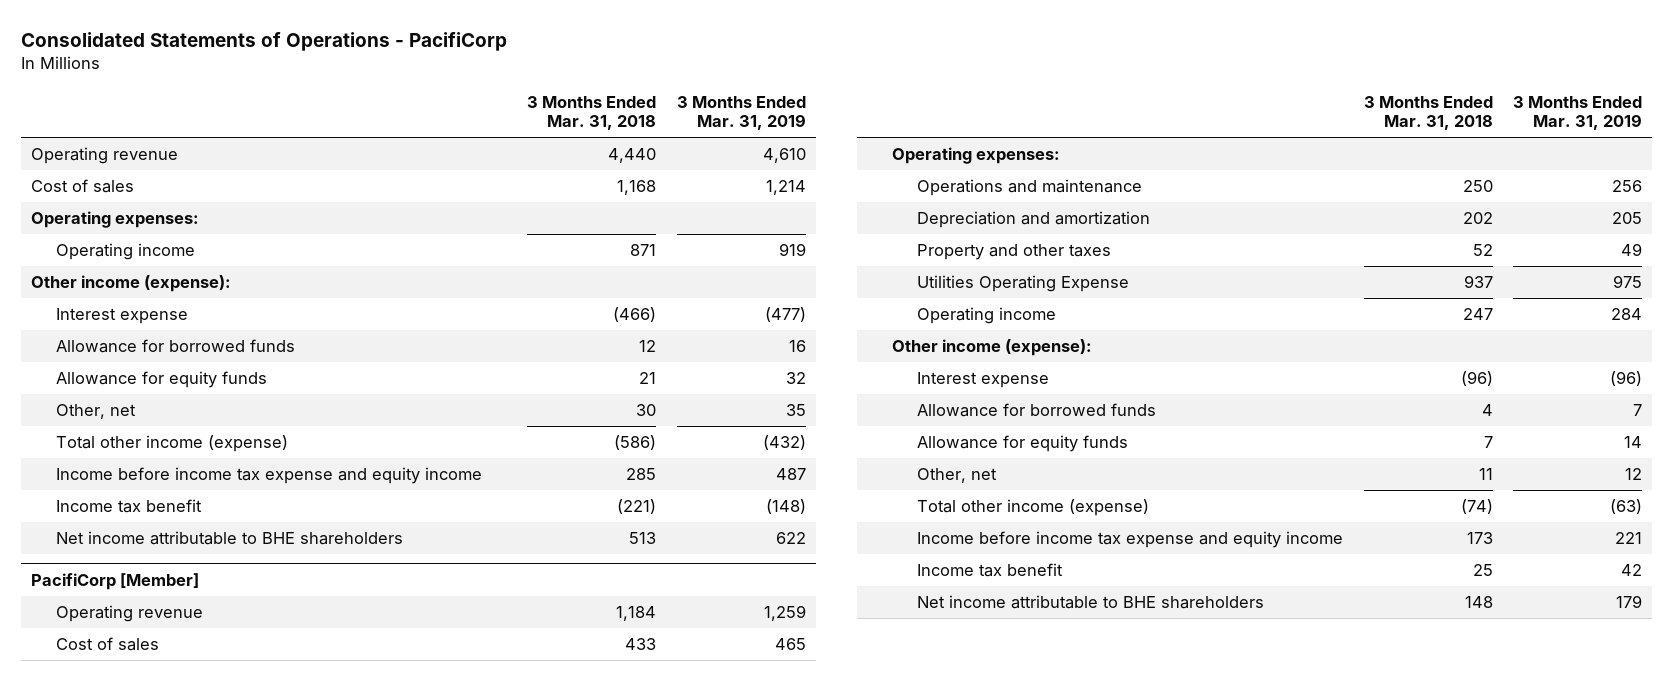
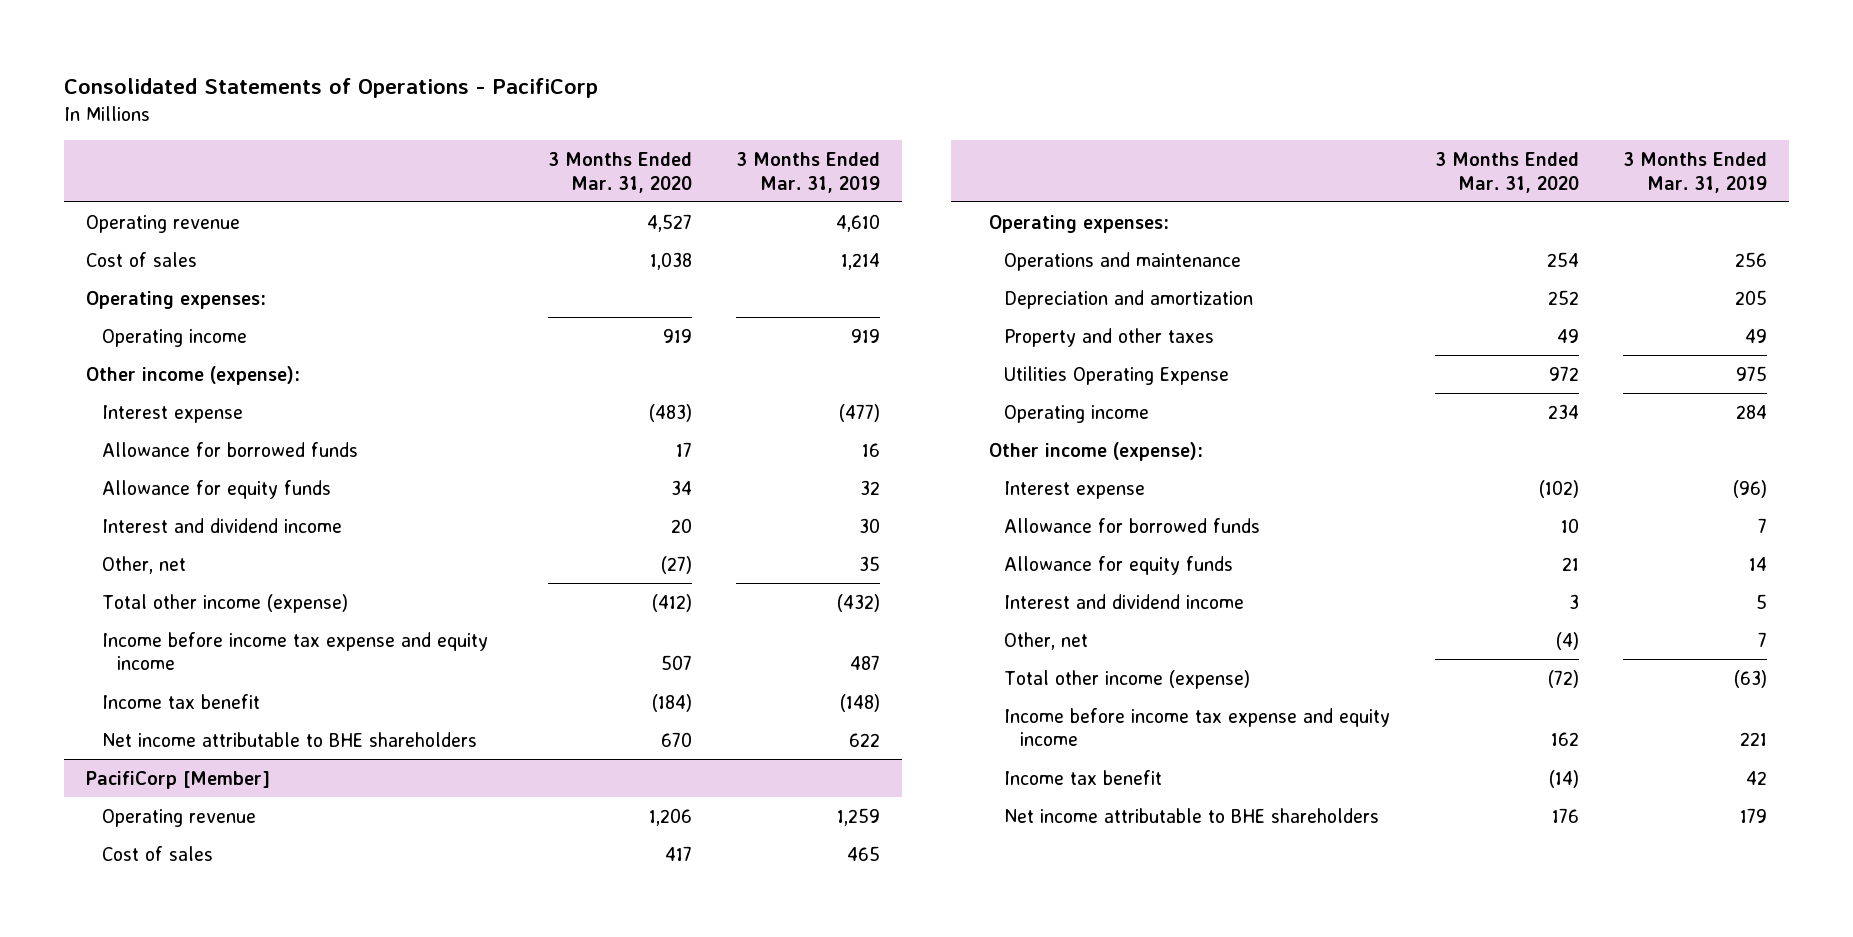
[527,95,657,131] 3 Months Ended Mar. 31, 2018 -> none
none -> [547,151,692,193] 3 Months Ended Mar. 31, 2020
none -> [101,517,342,533] Interest and dividend income
none -> [1004,593,1245,609] Interest and dividend income
[1625,467,1643,480] 12 -> [1757,631,1767,647] 7

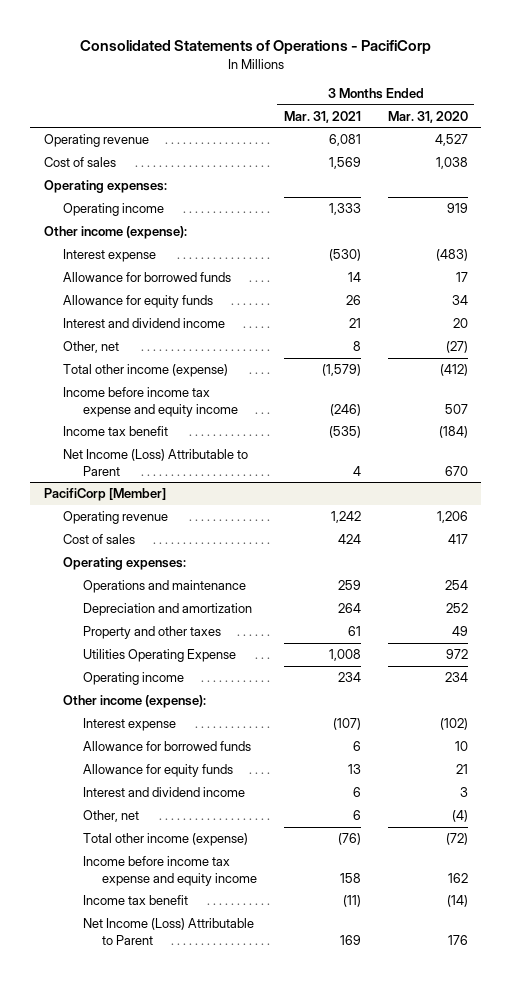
[736,151,881,193] 3 Months Ended Mar. 31, 2019 -> none
none -> [283,110,361,123] Mar. 31, 2021
[101,731,477,747] Net income attributable to BHE shareholders -> [63,449,249,476] Net Income (Loss) Attributable to Parent
[1004,807,1380,823] Net income attributable to BHE shareholders -> [82,918,254,945] Net Income (Loss) Attributable to Parent

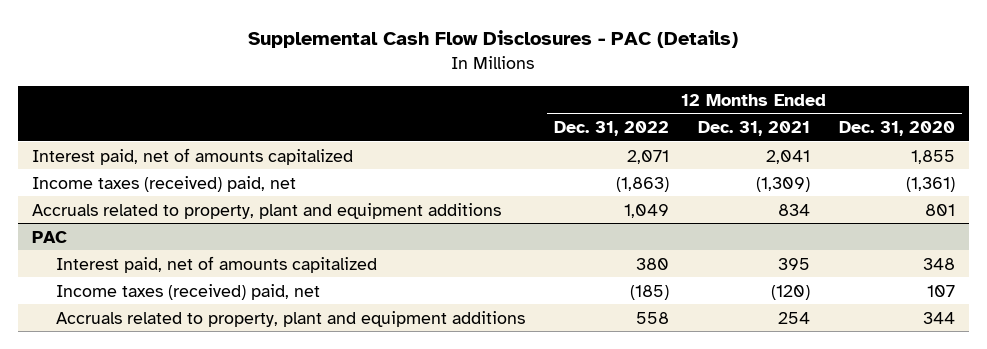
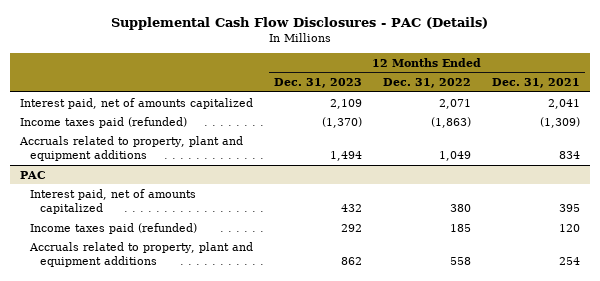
[838,120,955,136] Dec. 31, 2020 -> none
none -> [273,77,362,88] Dec. 31, 2023
[32,175,297,192] Income taxes (received) paid, net -> [20,116,188,128] Income taxes paid (refunded)
[55,283,320,300] Income taxes (received) paid, net -> [30,222,198,234] Income taxes paid (refunded)
[629,284,669,300] (185) -> [449,223,471,232] 185
[770,284,810,300] (120) -> [558,223,580,232] 120

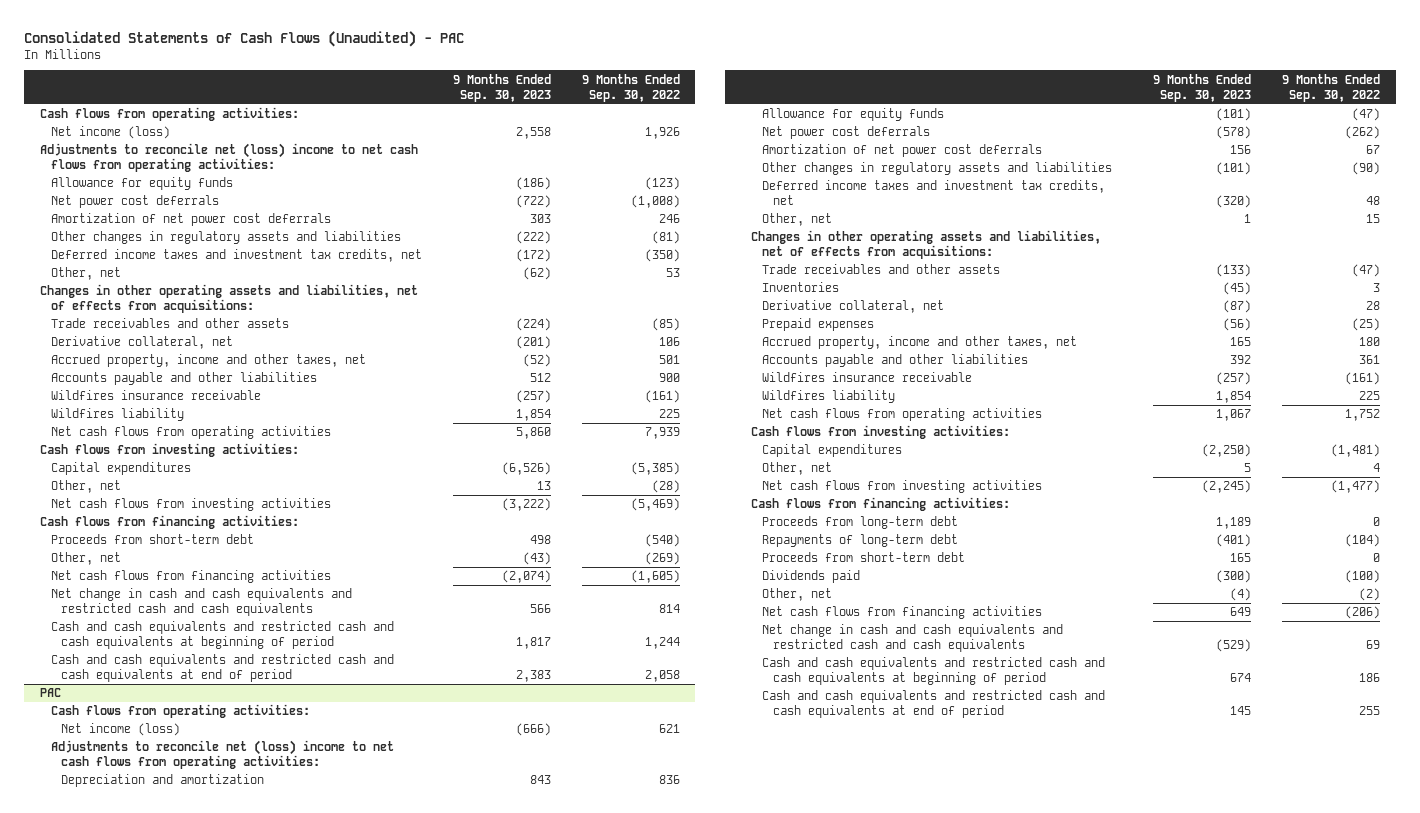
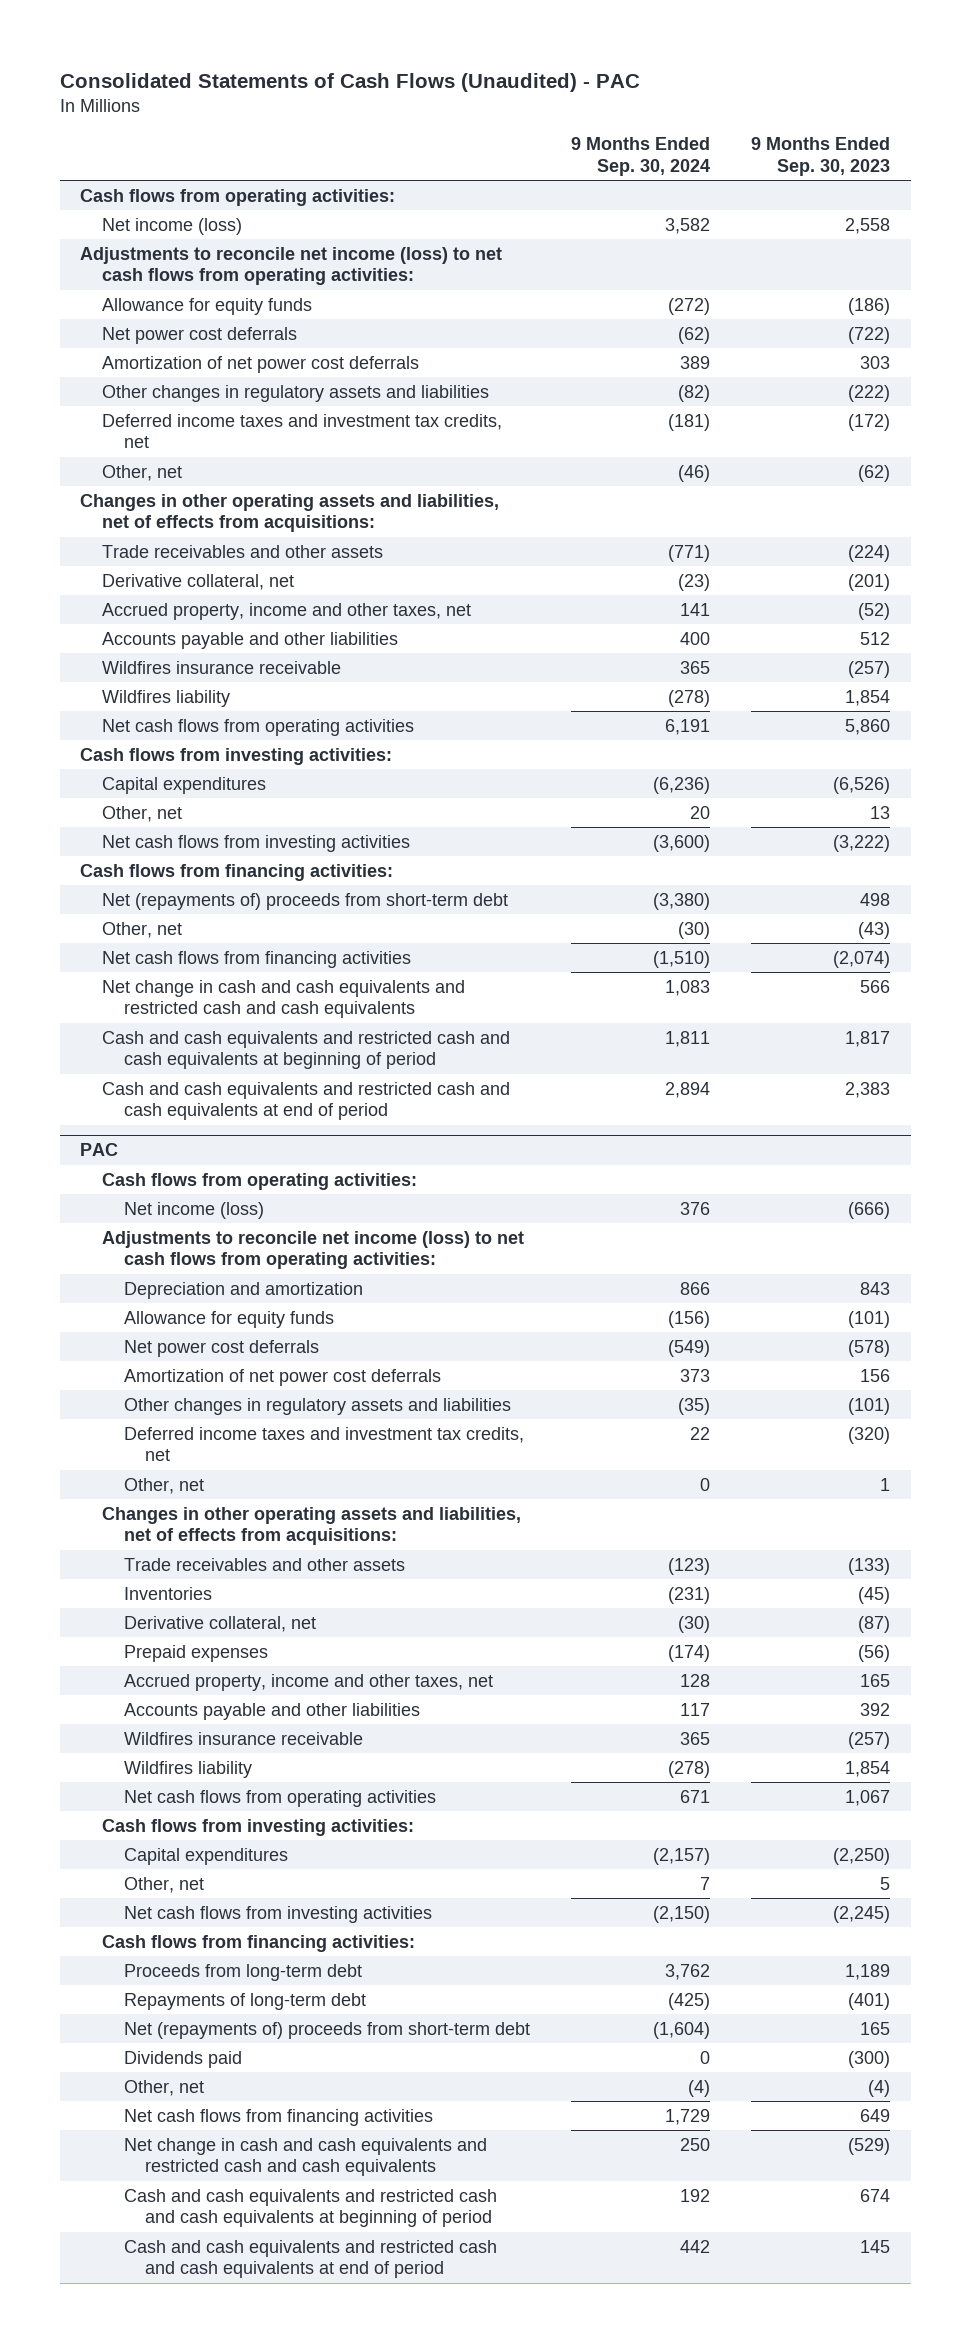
[581,73,680,102] 9 Months Ended Sep. 30, 2022 -> none
none -> [570,137,710,176] 9 Months Ended Sep. 30, 2024
[39,143,418,173] Adjustments to reconcile net (loss) income to net cash flows from operating activities: -> [80,246,503,286] Adjustments to reconcile net income (loss) to net cash flows from operating activities:
[50,534,254,545] Proceeds from short-term debt -> [102,892,509,910] Net (repayments of) proceeds from short-term debt
[50,740,394,770] Adjustments to reconcile net (loss) income to net cash flows from operating activities: -> [102,1230,525,1270] Adjustments to reconcile net income (loss) to net cash flows from operating activities:
[761,552,965,563] Proceeds from short-term debt -> [123,2021,530,2039] Net (repayments of) proceeds from short-term debt

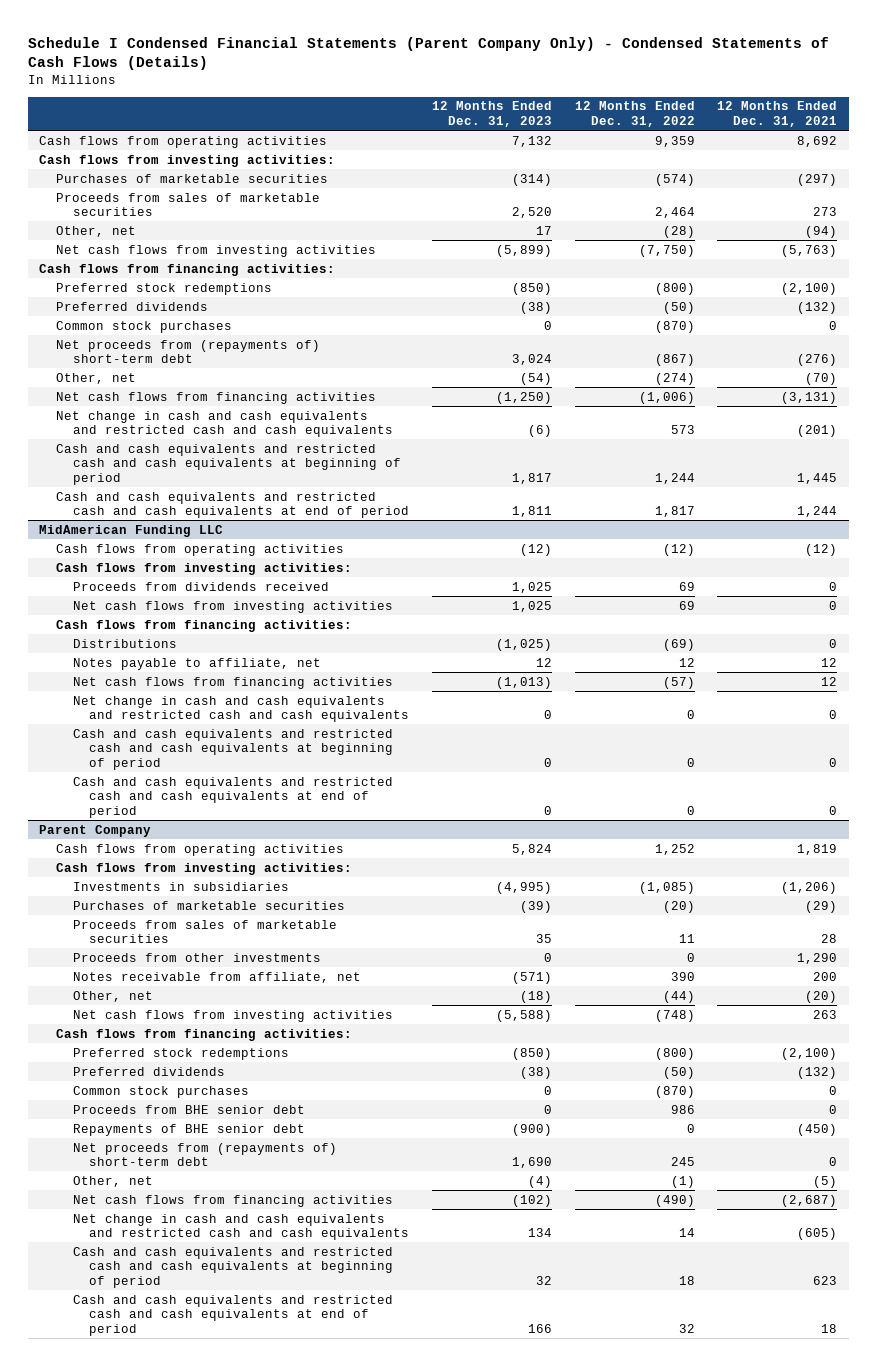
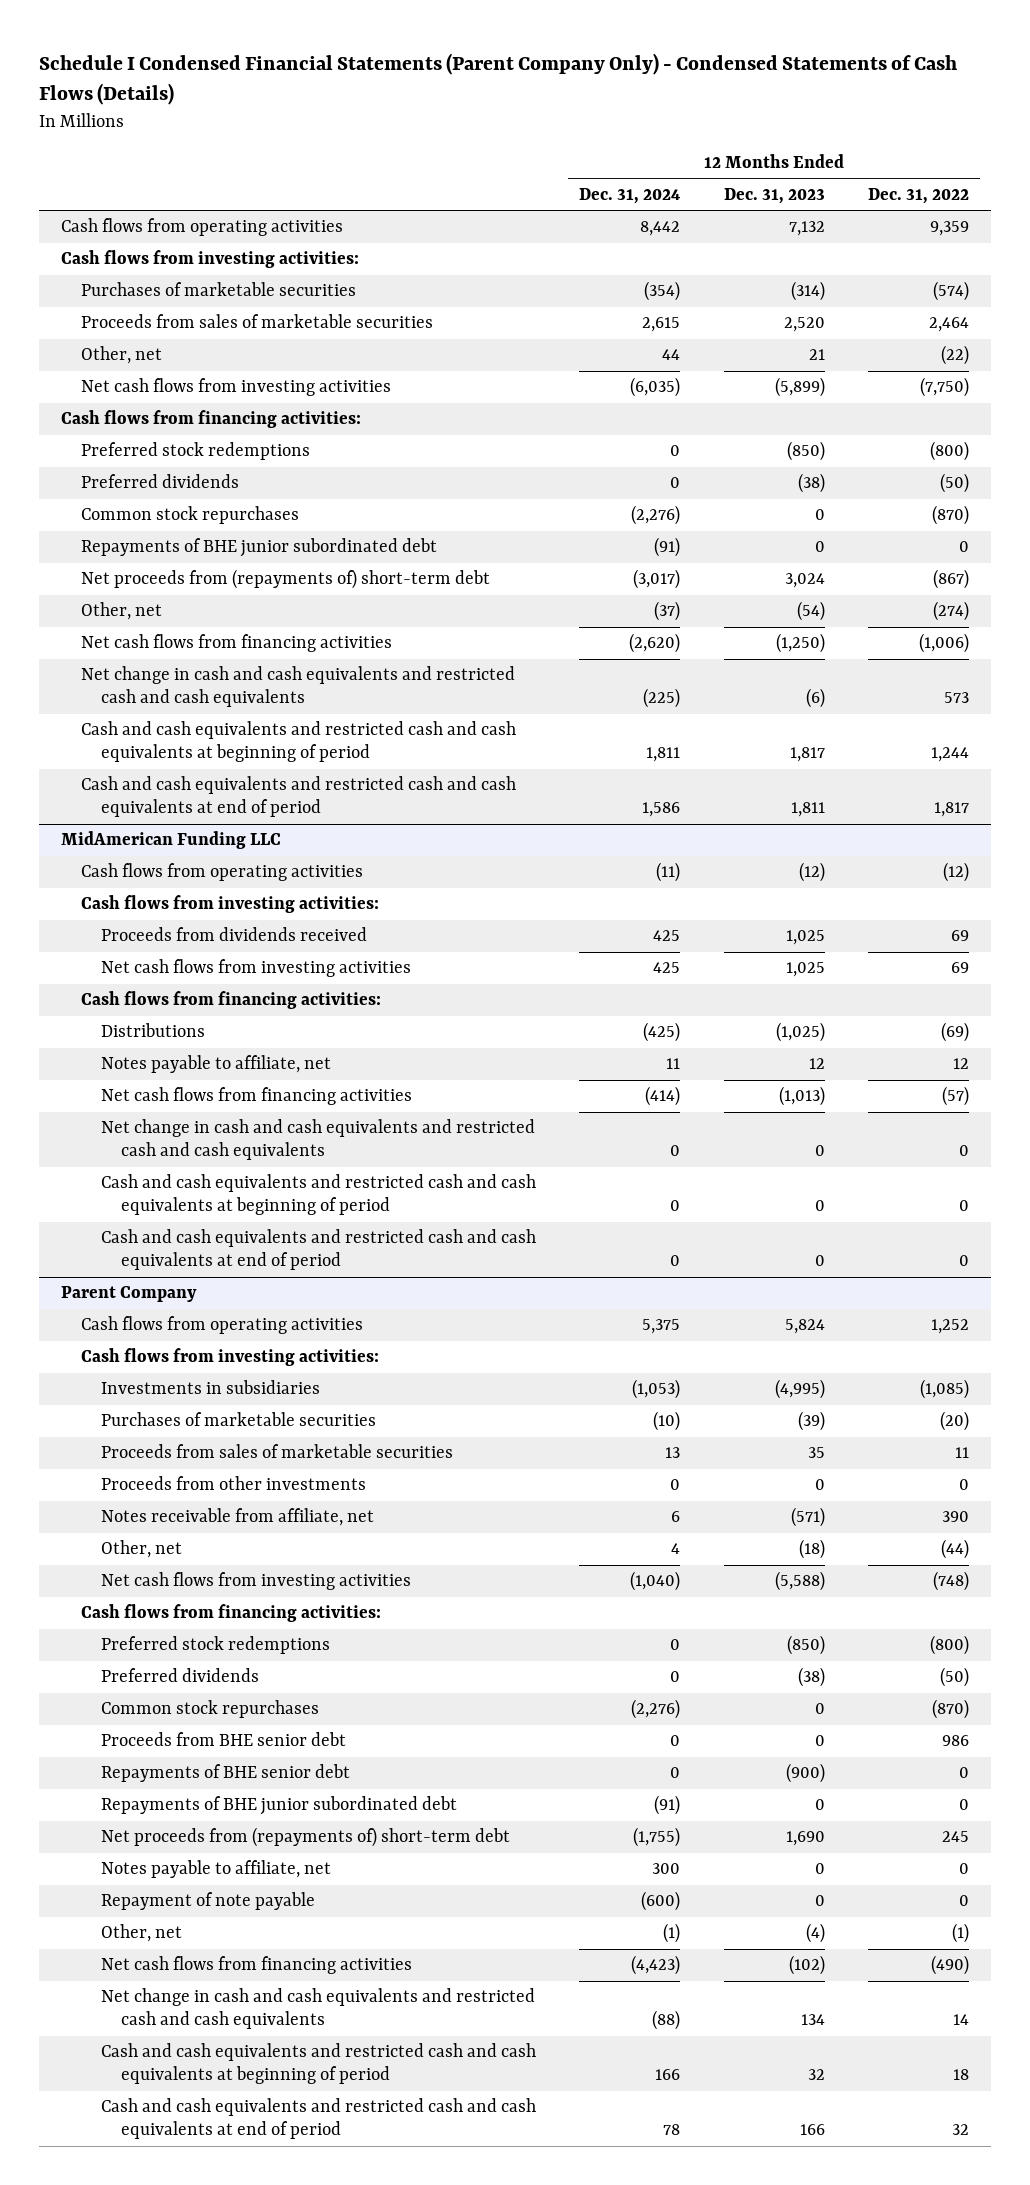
[717,101,838,127] 12 Months Ended Dec. 31, 2021 -> none
none -> [579,187,681,204] Dec. 31, 2024
[536,225,553,235] 17 -> [808,349,825,361] 21
[662,225,695,238] (28) -> [941,345,970,366] (22)
[56,320,233,333] Common stock purchases -> [80,506,299,525] Common stock repurchases
none -> [80,538,437,558] Repayments of BHE junior subordinated debt
[72,1085,249,1098] Common stock purchases -> [100,1700,319,1719] Common stock repurchases
none -> [100,1796,457,1816] Repayments of BHE junior subordinated debt
none -> [100,1860,331,1879] Notes payable to affiliate, net
none -> [100,1892,315,1911] Repayment of note payable

